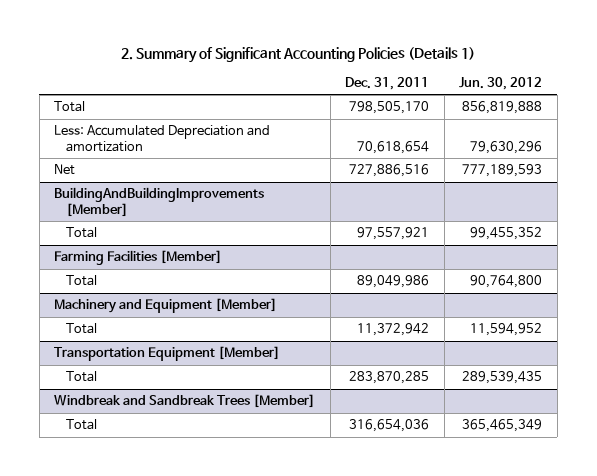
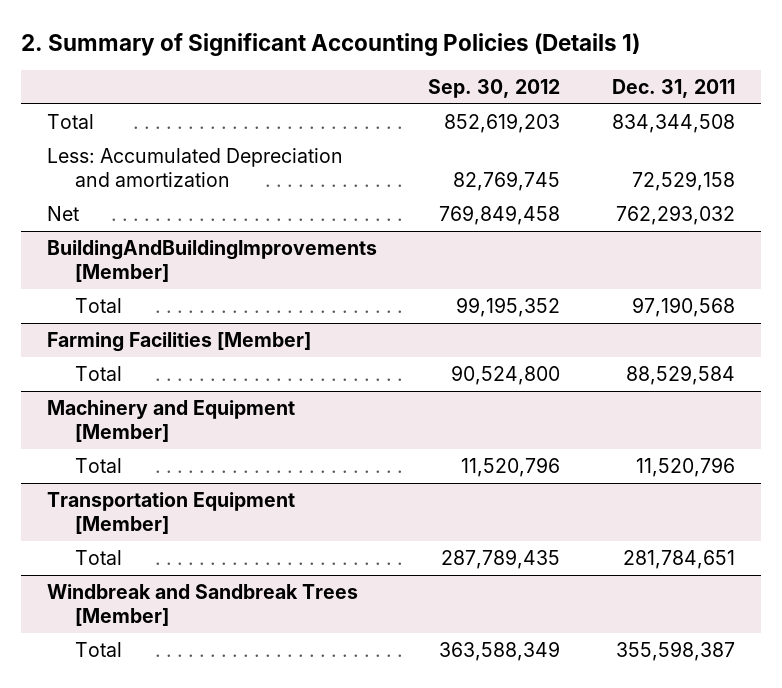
[459,76,543,90] Jun. 30, 2012 -> none
none -> [428,79,561,99] Sep. 30, 2012
[349,101,430,115] 798,505,170 -> [612,113,736,133] 834,344,508
[357,140,430,154] 70,618,654 -> [632,170,736,191] 72,529,158
[349,164,430,178] 727,886,516 -> [616,204,736,225] 762,293,032
[357,227,430,241] 97,557,921 -> [632,296,736,317] 97,190,568
[357,275,430,289] 89,049,986 -> [626,364,736,385] 88,529,584
[357,323,430,337] 11,372,942 -> [636,456,736,477] 11,520,796
[349,371,430,385] 283,870,285 -> [623,549,736,569] 281,784,651
[349,419,430,433] 316,654,036 -> [616,640,736,661] 355,598,387

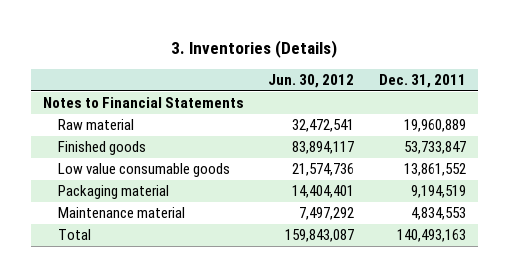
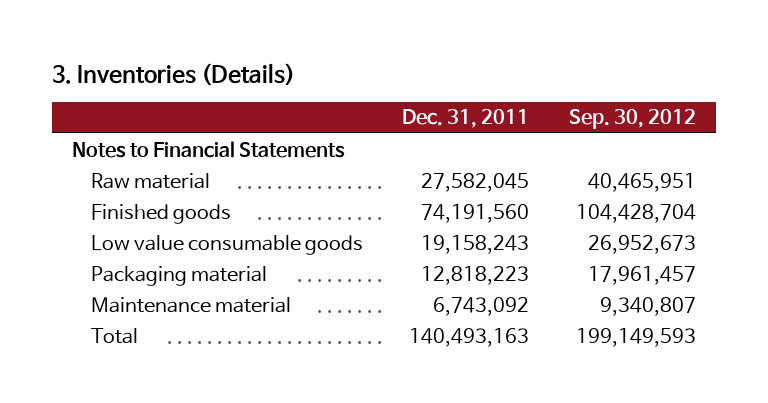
[268,73,355,88] Jun. 30, 2012 -> none
none -> [569,109,697,130] Sep. 30, 2012
[403,119,466,133] 19,960,889 -> [421,172,530,192] 27,582,045
[403,141,466,155] 53,733,847 -> [421,203,530,223] 74,191,560
[403,163,466,177] 13,861,552 -> [421,234,530,254] 19,158,243
[410,185,466,199] 9,194,519 -> [421,265,530,285] 12,818,223
[410,207,466,221] 4,834,553 -> [433,296,530,316] 6,743,092

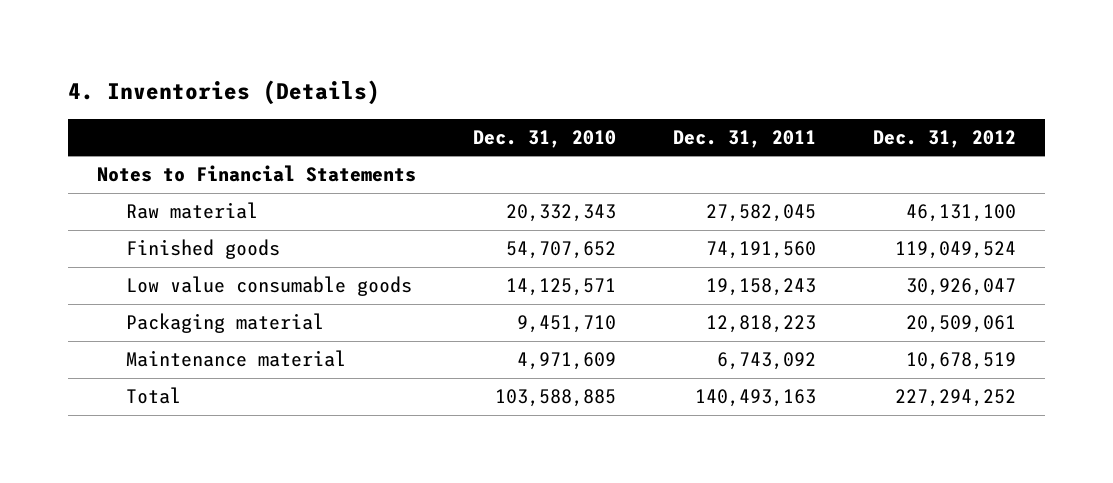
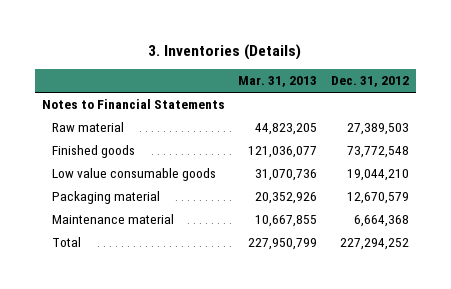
[68,79,381,105] 4. Inventories (Details) -> [148,43,302,60] 3. Inventories (Details)
[473,129,617,148] Dec. 31, 2010 -> none
[673,129,817,148] Dec. 31, 2011 -> none
none -> [238,76,318,88] Mar. 31, 2013
[906,204,1017,223] 46,131,100 -> [347,123,410,136] 27,389,503
[895,241,1017,260] 119,049,524 -> [347,146,410,159] 73,772,548
[906,278,1017,297] 30,926,047 -> [347,169,410,182] 19,044,210
[906,315,1017,334] 20,509,061 -> [347,192,410,205] 12,670,579
[906,352,1017,371] 10,678,519 -> [354,215,410,228] 6,664,368

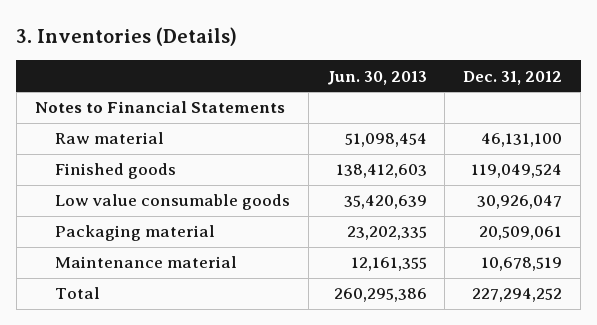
[238,76,318,88] Mar. 31, 2013 -> none
none -> [326,70,427,85] Jun. 30, 2013
[347,123,410,136] 27,389,503 -> [481,133,563,148] 46,131,100
[347,146,410,159] 73,772,548 -> [471,164,563,179] 119,049,524
[347,169,410,182] 19,044,210 -> [477,195,563,210] 30,926,047
[347,192,410,205] 12,670,579 -> [479,226,563,241] 20,509,061
[354,215,410,228] 6,664,368 -> [481,257,563,272] 10,678,519

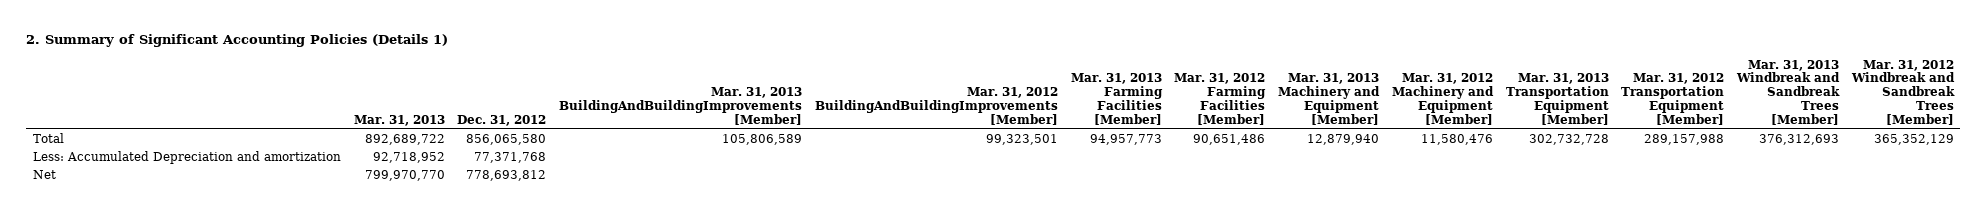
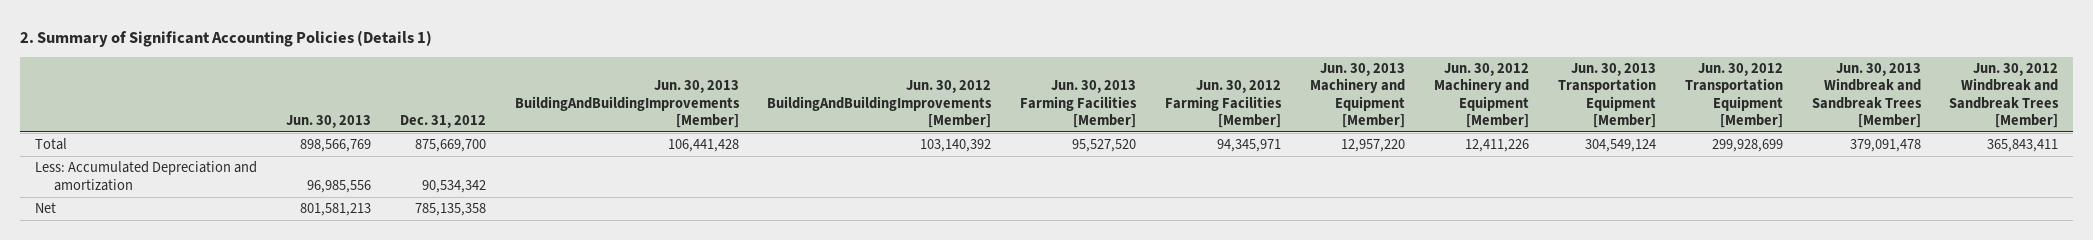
[353,114,445,126] Mar. 31, 2013 -> none
[559,87,803,125] Mar. 31, 2013 BuildingAndBuildingImprovements [Member] -> none
[814,87,1058,125] Mar. 31, 2012 BuildingAndBuildingImprovements [Member] -> none
[1070,73,1163,125] Mar. 31, 2013 Farming Facilities [Member] -> none
[1174,73,1267,125] Mar. 31, 2012 Farming Facilities [Member] -> none
[1278,73,1381,125] Mar. 31, 2013 Machinery and Equipment [Member] -> none
[1391,73,1494,125] Mar. 31, 2012 Machinery and Equipment [Member] -> none
[1505,73,1609,125] Mar. 31, 2013 Transportation Equipment [Member] -> none
[1621,73,1725,125] Mar. 31, 2012 Transportation Equipment [Member] -> none
[1736,59,1841,125] Mar. 31, 2013 Windbreak and Sandbreak Trees [Member] -> none
[1851,59,1956,125] Mar. 31, 2012 Windbreak and Sandbreak Trees [Member] -> none
none -> [285,115,371,129] Jun. 30, 2013
none -> [514,80,740,129] Jun. 30, 2013 BuildingAndBuildingImprovements [Member]
none -> [767,80,993,129] Jun. 30, 2012 BuildingAndBuildingImprovements [Member]
none -> [1020,80,1138,129] Jun. 30, 2013 Farming Facilities [Member]
none -> [1165,80,1283,129] Jun. 30, 2012 Farming Facilities [Member]
none -> [1310,63,1406,129] Jun. 30, 2013 Machinery and Equipment [Member]
none -> [1433,63,1529,129] Jun. 30, 2012 Machinery and Equipment [Member]
none -> [1557,63,1656,129] Jun. 30, 2013 Transportation Equipment [Member]
none -> [1684,63,1783,129] Jun. 30, 2012 Transportation Equipment [Member]
none -> [1811,63,1922,129] Jun. 30, 2013 Windbreak and Sandbreak Trees [Member]
none -> [1949,63,2060,129] Jun. 30, 2012 Windbreak and Sandbreak Trees [Member]
[466,134,547,146] 856,065,580 -> [414,139,486,153] 875,669,700
[474,152,547,164] 77,371,768 -> [421,179,486,193] 90,534,342
[466,170,547,182] 778,693,812 -> [414,203,486,217] 785,135,358

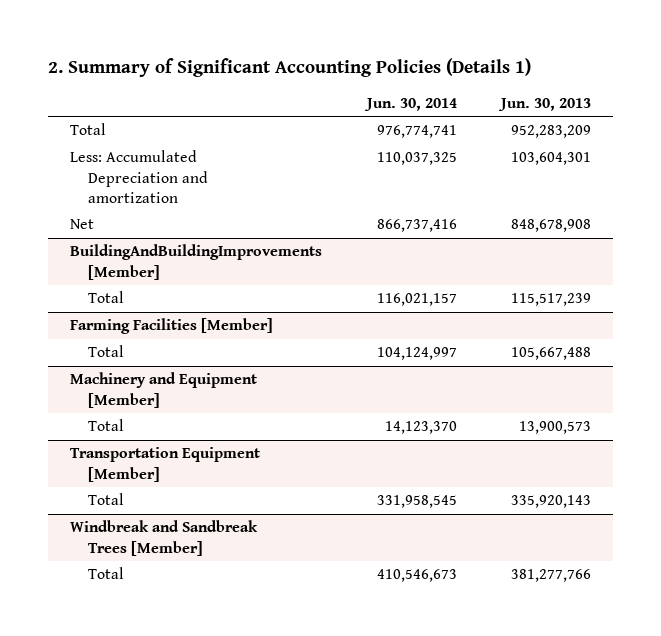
[399,115,486,129] Dec. 31, 2012 -> none
[514,80,740,129] Jun. 30, 2013 BuildingAndBuildingImprovements [Member] -> none
[767,80,993,129] Jun. 30, 2012 BuildingAndBuildingImprovements [Member] -> none
[1020,80,1138,129] Jun. 30, 2013 Farming Facilities [Member] -> none
[1165,80,1283,129] Jun. 30, 2012 Farming Facilities [Member] -> none
[1310,63,1406,129] Jun. 30, 2013 Machinery and Equipment [Member] -> none
[1433,63,1529,129] Jun. 30, 2012 Machinery and Equipment [Member] -> none
[1557,63,1656,129] Jun. 30, 2013 Transportation Equipment [Member] -> none
[1684,63,1783,129] Jun. 30, 2012 Transportation Equipment [Member] -> none
[1811,63,1922,129] Jun. 30, 2013 Windbreak and Sandbreak Trees [Member] -> none
[1949,63,2060,129] Jun. 30, 2012 Windbreak and Sandbreak Trees [Member] -> none
none -> [363,97,457,111] Jun. 30, 2014
[299,139,371,153] 898,566,769 -> [510,125,591,139] 952,283,209
[306,179,371,193] 96,985,556 -> [510,152,591,166] 103,604,301
[299,203,371,217] 801,581,213 -> [510,219,591,233] 848,678,908
none -> [70,244,323,280] BuildingAndBuildingImprovements [Member]
none -> [87,291,124,304] Total
none -> [70,318,274,335] Farming Facilities [Member]
none -> [87,345,124,358] Total
none -> [70,372,258,408] Machinery and Equipment [Member]
none -> [87,419,124,432] Total
none -> [70,447,261,482] Transportation Equipment [Member]
none -> [87,493,124,506] Total
none -> [70,520,259,556] Windbreak and Sandbreak Trees [Member]
none -> [87,567,124,580] Total

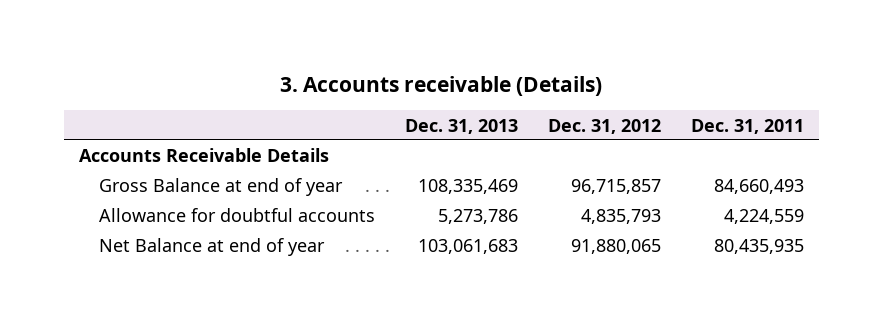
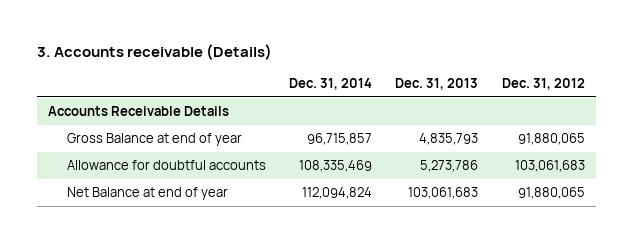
[691,118,805,134] Dec. 31, 2011 -> none
none -> [289,78,373,91] Dec. 31, 2014
[418,179,519,195] 108,335,469 -> [419,133,479,146] 4,835,793
[571,179,662,195] 96,715,857 -> [517,133,585,146] 91,880,065
[581,209,662,225] 4,835,793 -> [514,160,585,173] 103,061,683

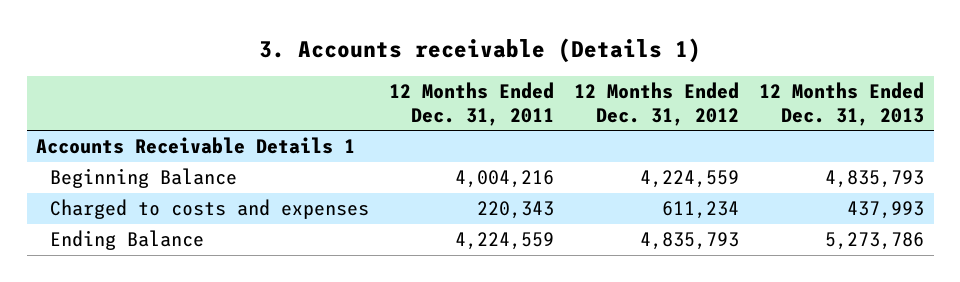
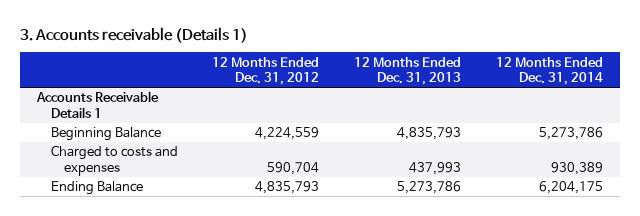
[389,82,555,126] 12 Months Ended Dec. 31, 2011 -> none
none -> [495,56,603,86] 12 Months Ended Dec. 31, 2014
[661,201,739,220] 611,234 -> [267,161,320,175] 590,704

